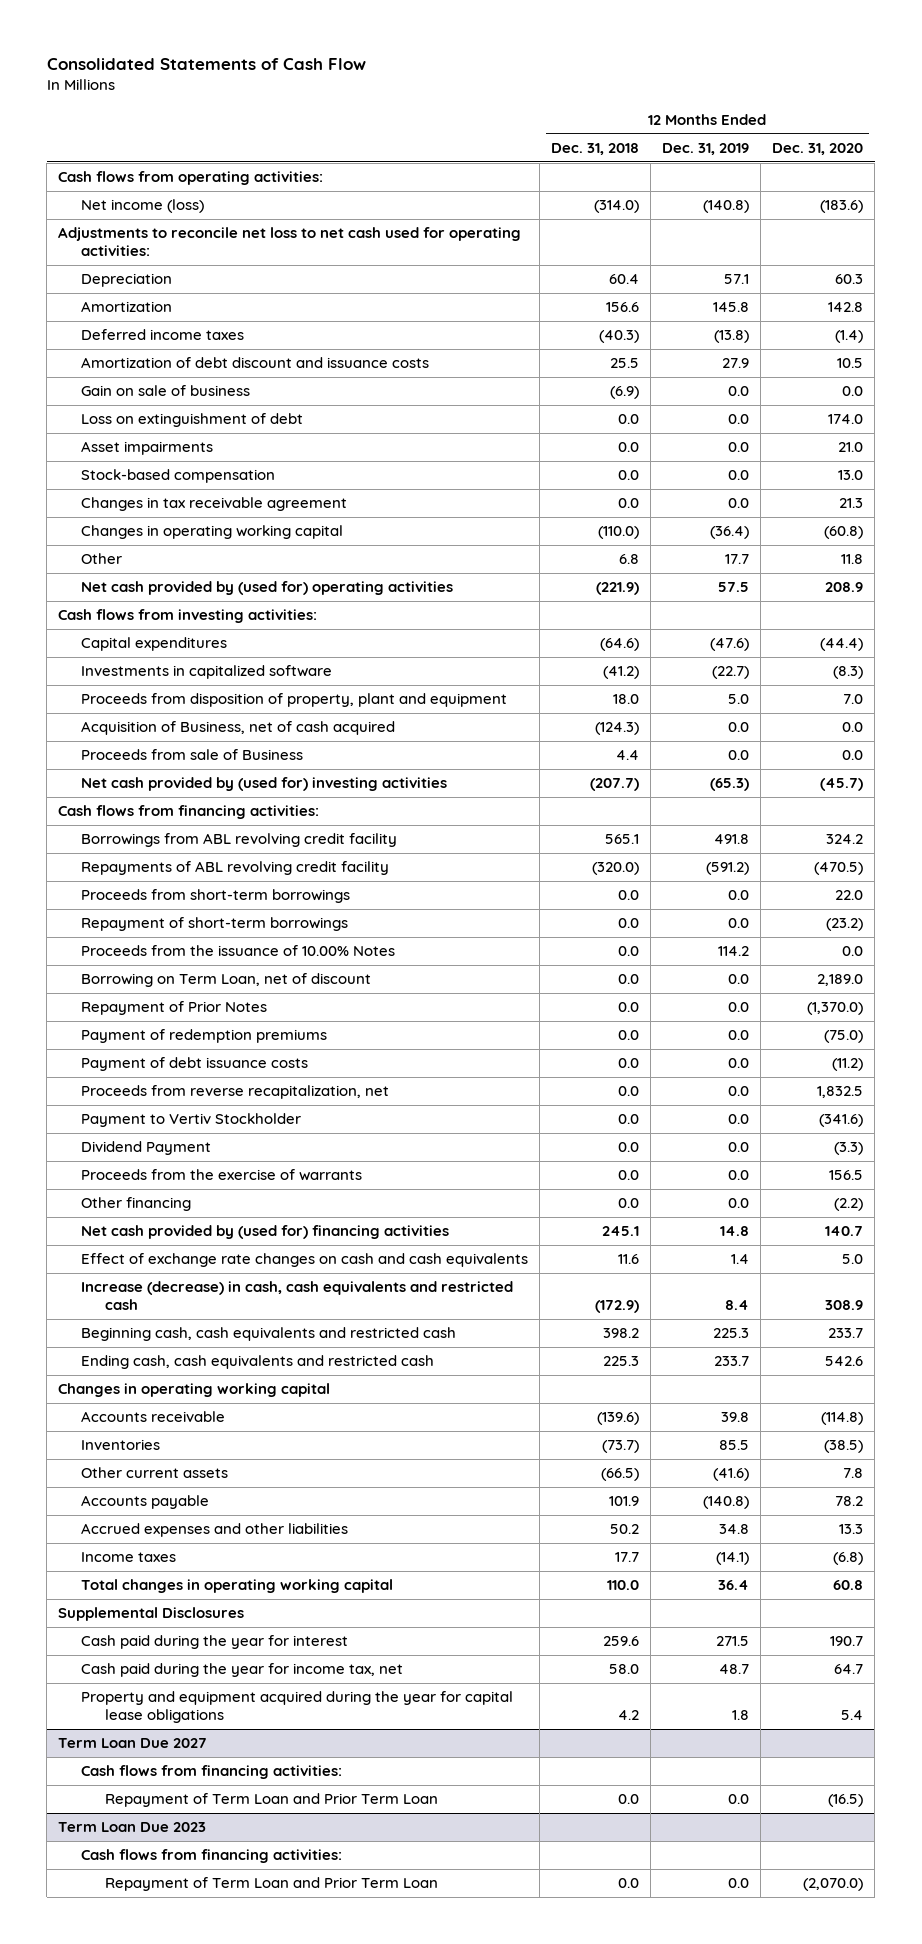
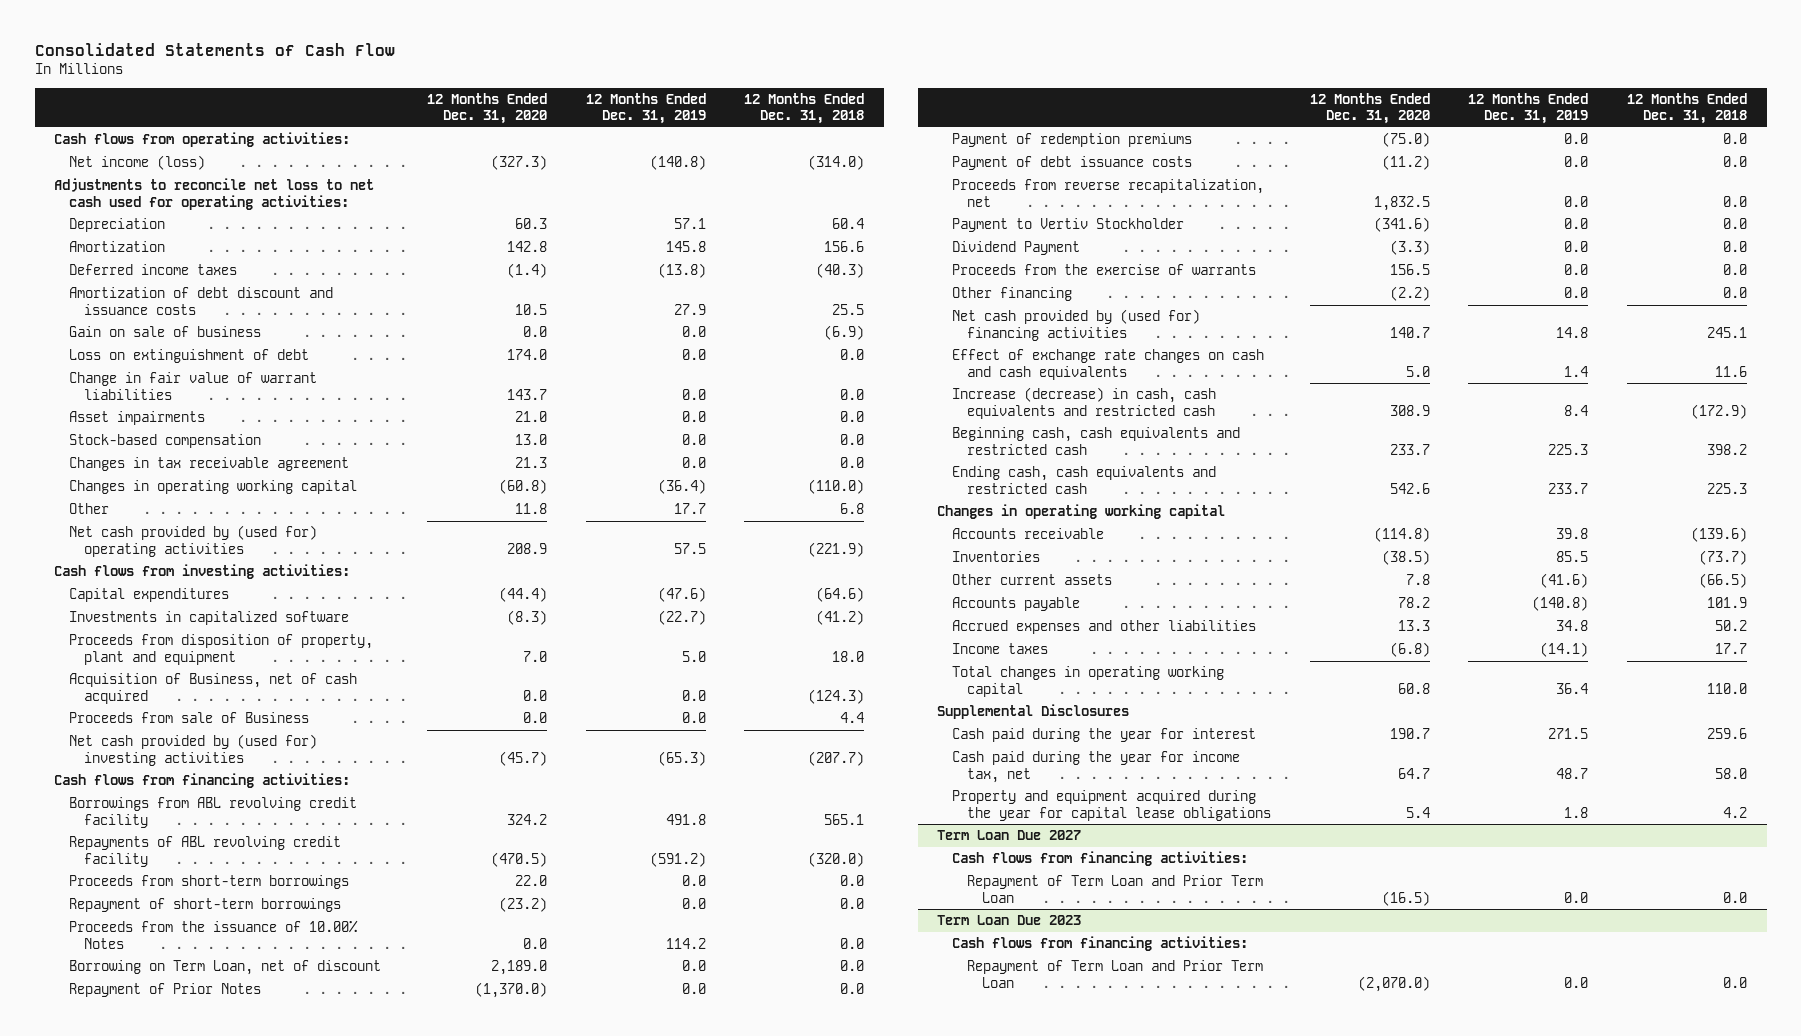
[820,200,864,214] (183.6) -> [490,155,547,171] (327.3)
none -> [69,372,318,400] Change in fair value of warrant liabilities

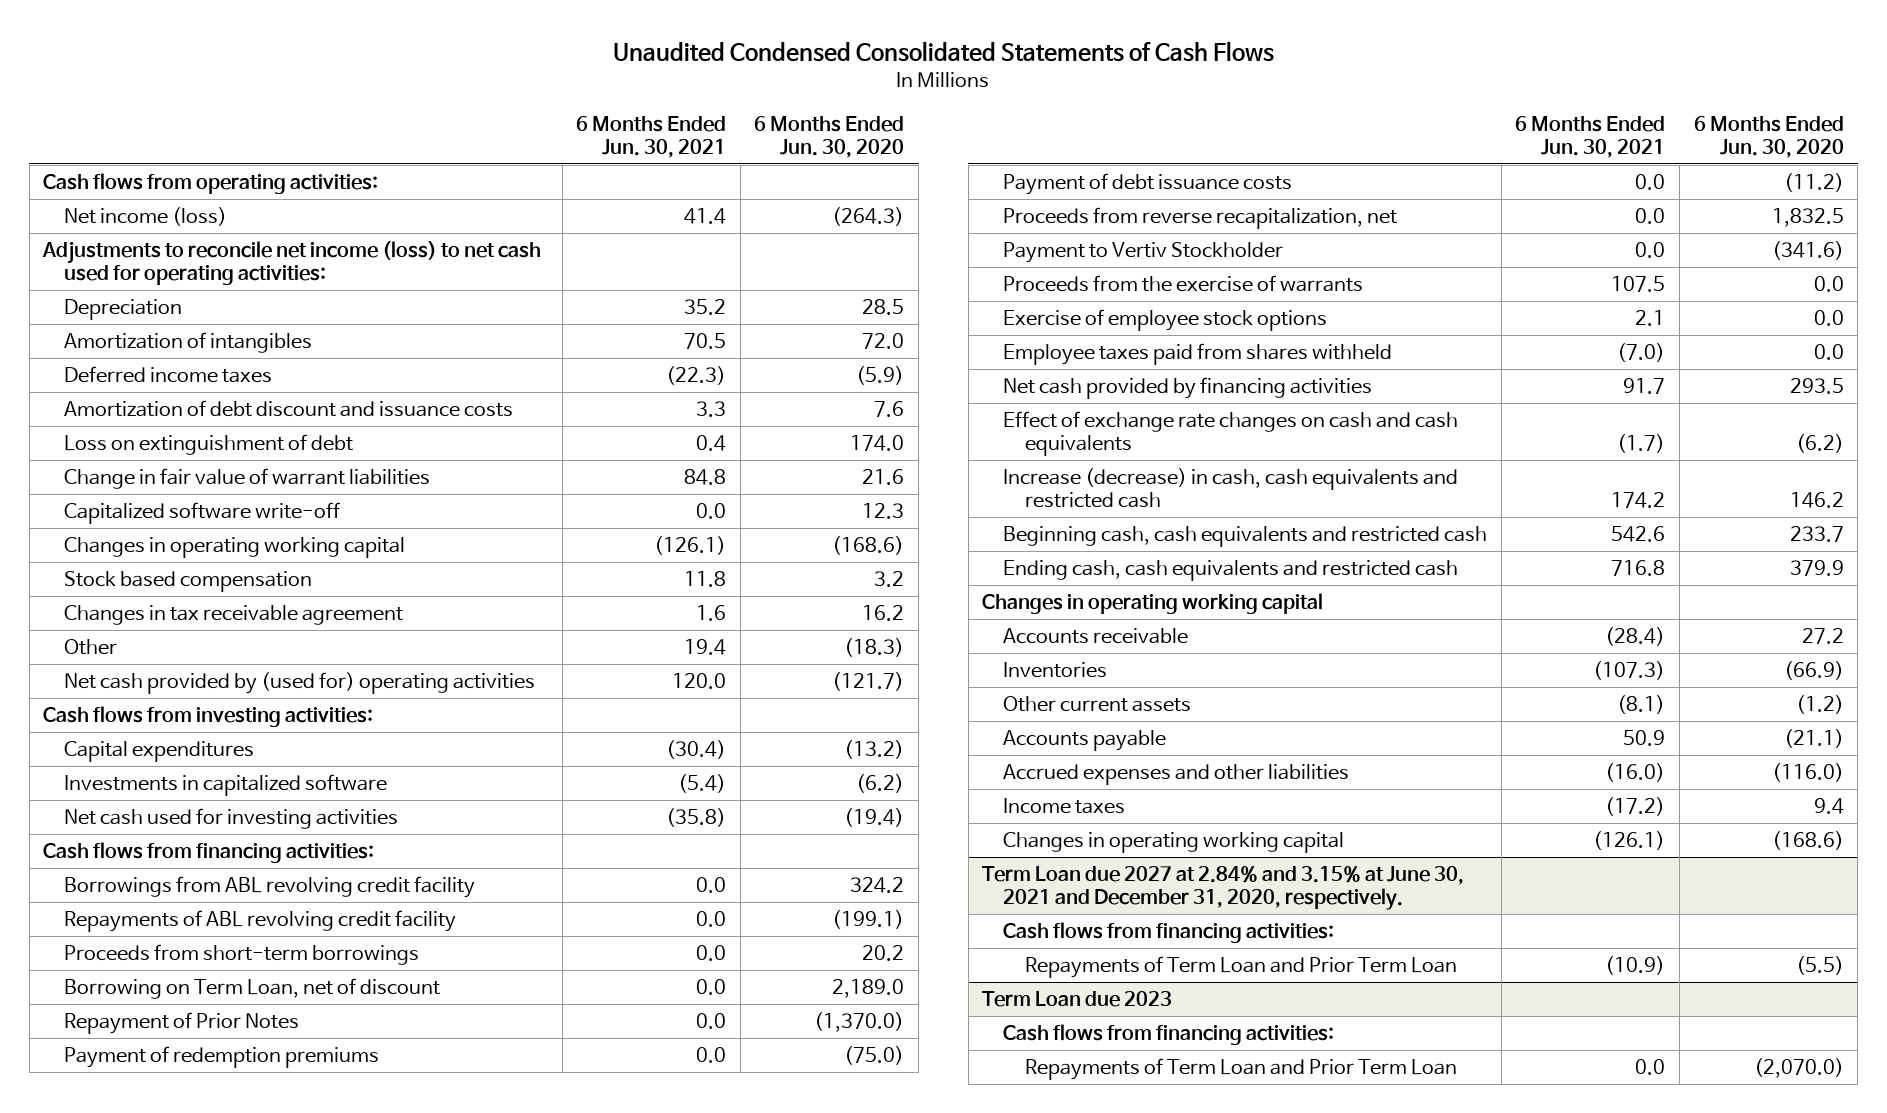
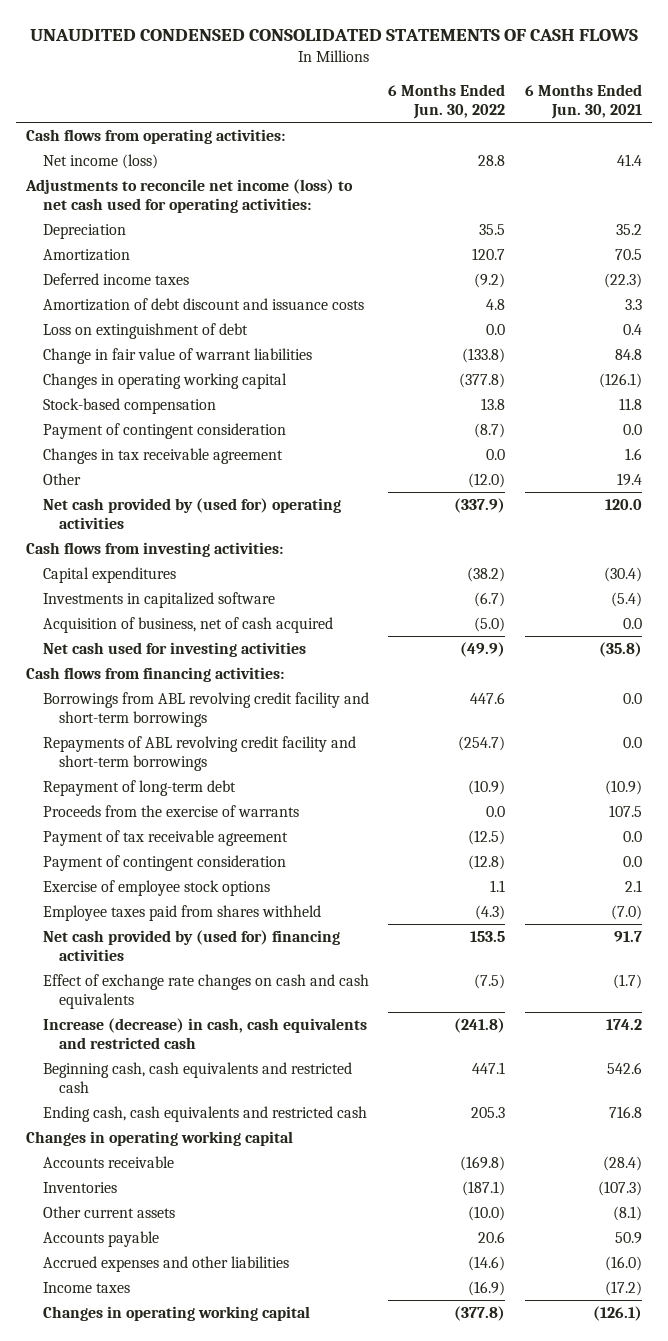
[613,40,1275,62] Unaudited Condensed Consolidated Statements of Cash Flows -> [30,28,639,41] UNAUDITED CONDENSED CONSOLIDATED STATEMENTS OF CASH FLOWS
[754,115,905,158] 6 Months Ended Jun. 30, 2020 -> none
none -> [388,83,506,120] 6 Months Ended Jun. 30, 2022
[64,332,313,354] Amortization of intangibles -> [42,248,130,261] Amortization
[64,502,341,525] Capitalized software write-off -> none
[64,571,313,593] Stock based compensation -> [42,397,216,414] Stock-based compensation
none -> [42,422,286,439] Payment of contingent consideration
none -> [42,616,333,633] Acquisition of business, net of cash acquired
[64,944,420,966] Proceeds from short-term borrowings -> none
[64,978,441,1000] Borrowing on Term Loan, net of discount -> none
[64,1012,300,1035] Repayment of Prior Notes -> none
[64,1046,380,1069] Payment of redemption premiums -> none
[1003,173,1293,196] Payment of debt issuance costs -> none
[1003,207,1398,230] Proceeds from reverse recapitalization, net -> none
[1003,242,1284,264] Payment to Vertiv Stockholder -> none
[64,876,476,899] Borrowings from ABL revolving credit facility -> [42,691,369,728] Borrowings from ABL revolving credit facility and short-term borrowings
[64,910,457,933] Repayments of ABL revolving credit facility -> [42,735,356,772] Repayments of ABL revolving credit facility and short-term borrowings
none -> [42,779,236,796] Repayment of long-term debt
none -> [42,829,288,846] Payment of tax receivable agreement
none -> [42,854,286,871] Payment of contingent consideration
[1003,377,1373,400] Net cash provided by financing activities -> [42,929,340,962] Net cash provided by (used for) financing activities
[982,866,1465,911] Term Loan due 2027 at 2.84% and 3.15% at June 30, 2021 and December 31, 2020, respectively. -> none
[1003,922,1335,944] Cash flows from financing activities: -> none
[1024,956,1457,979] Repayments of Term Loan and Prior Term Loan -> none
[982,991,1173,1008] Term Loan due 2023 -> none
[1003,1024,1335,1046] Cash flows from financing activities: -> none
[1024,1058,1457,1081] Repayments of Term Loan and Prior Term Loan -> none

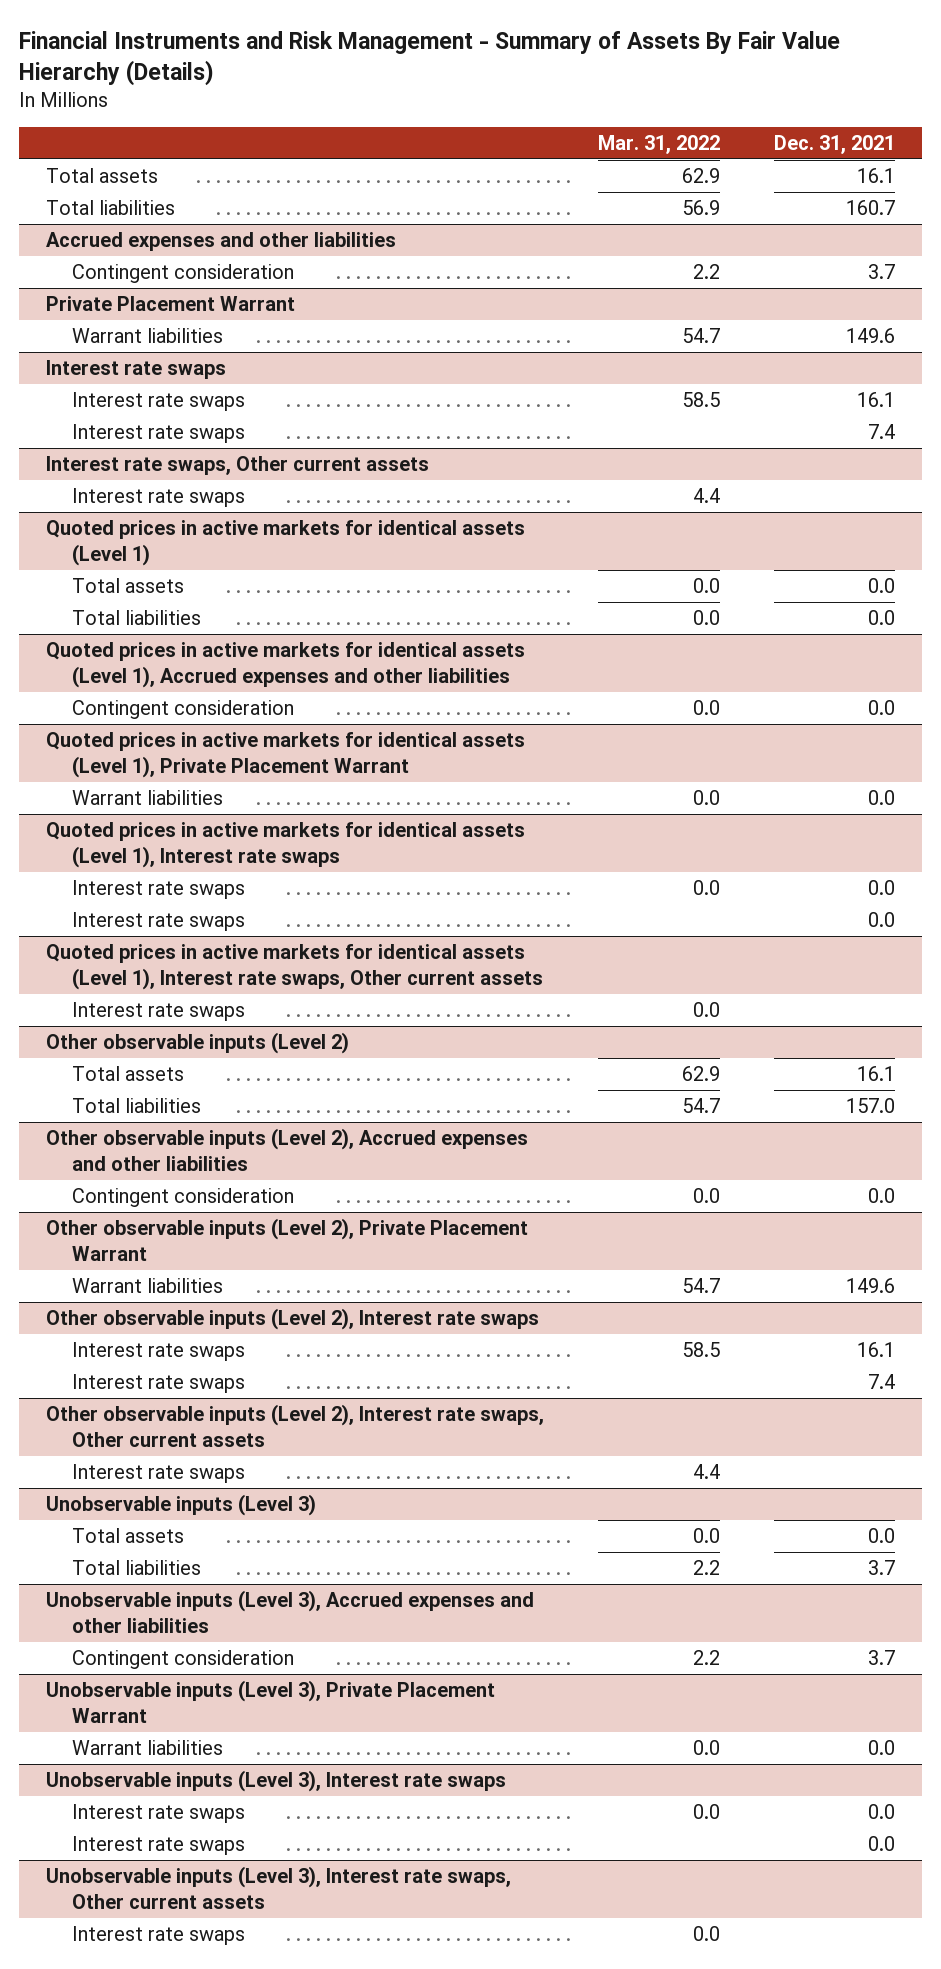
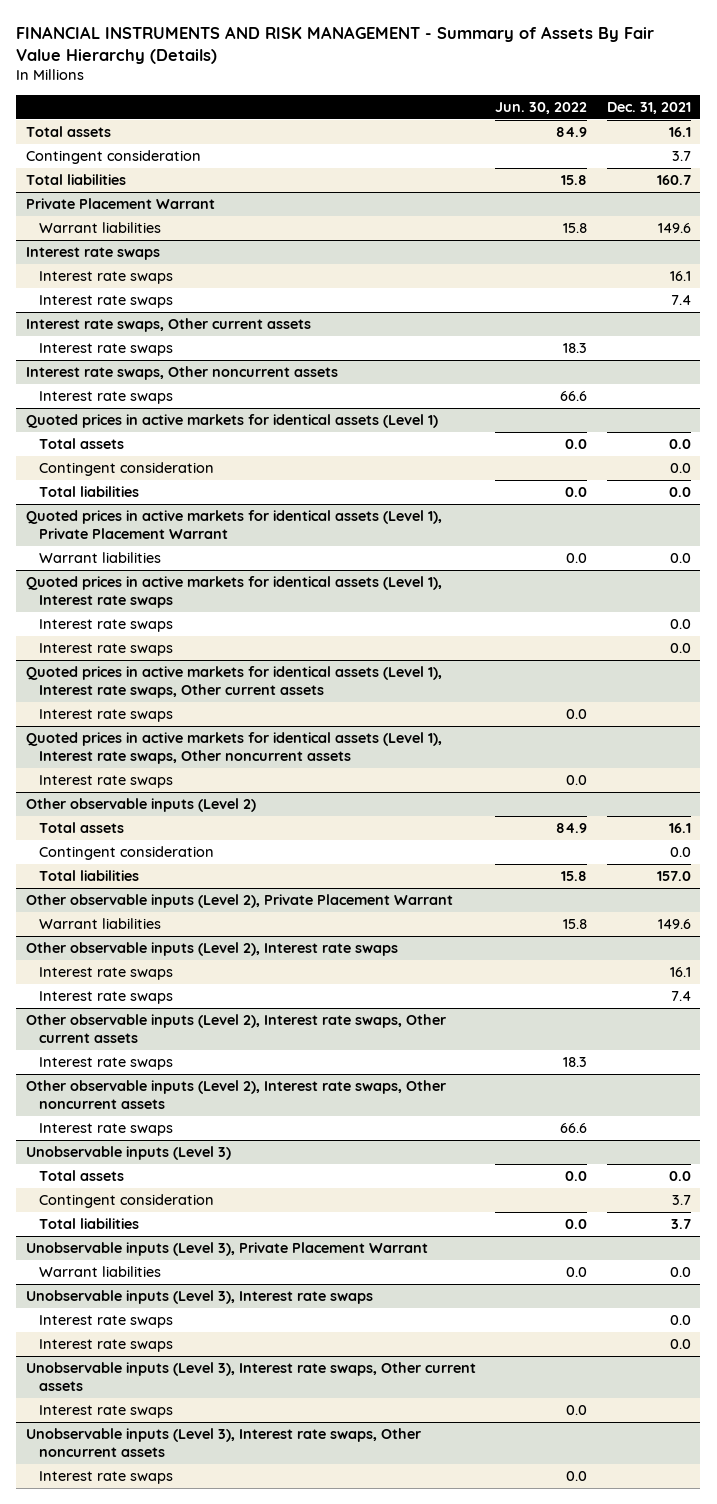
[18,31,840,87] Financial Instruments and Risk Management - Summary of Assets By Fair Value Hierarchy (Details) -> [16,25,655,64] FINANCIAL INSTRUMENTS AND RISK MANAGEMENT - Summary of Assets By Fair Value Hierarchy (Details)
[598,135,721,155] Mar. 31, 2022 -> none
none -> [495,101,588,114] Jun. 30, 2022
[45,232,396,252] Accrued expenses and other liabilities -> none
[45,200,175,216] Total liabilities -> [25,174,126,186] Total liabilities
none -> [25,366,338,381] Interest rate swaps, Other noncurrent assets
none -> [38,391,173,405] Interest rate swaps
[45,642,525,688] Quoted prices in active markets for identical assets (Level 1), Accrued expenses and other liabilities -> none
[72,610,202,626] Total liabilities -> [38,486,139,498] Total liabilities
none -> [25,732,442,765] Quoted prices in active markets for identical assets (Level 1), Interest rate swaps, Other noncurrent assets
none -> [38,775,173,789] Interest rate swaps
[45,1128,528,1171] Other observable inputs (Level 2), Accrued expenses and other liabilities -> none
[72,1098,202,1114] Total liabilities -> [38,870,139,882] Total liabilities
none -> [25,1080,446,1110] Other observable inputs (Level 2), Interest rate swaps, Other noncurrent assets
none -> [38,1123,173,1137] Interest rate swaps
[45,1590,534,1633] Unobservable inputs (Level 3), Accrued expenses and other liabilities -> none
[72,1560,202,1576] Total liabilities -> [38,1218,139,1230] Total liabilities
none -> [25,1428,421,1458] Unobservable inputs (Level 3), Interest rate swaps, Other noncurrent assets
none -> [38,1471,173,1485] Interest rate swaps

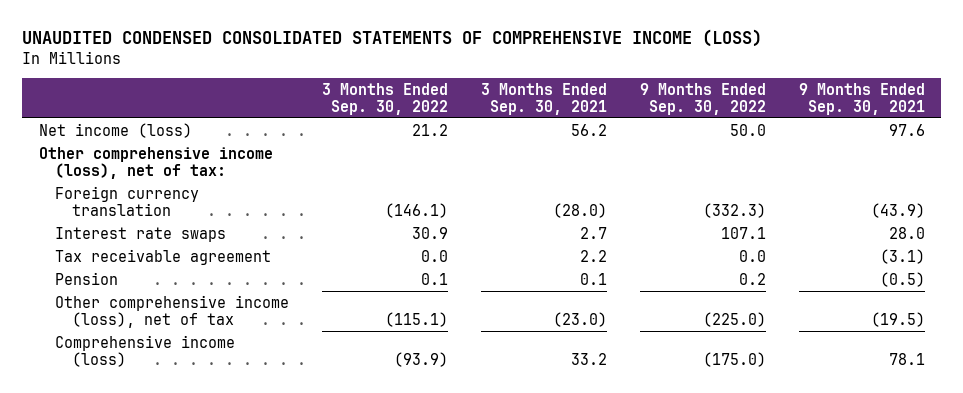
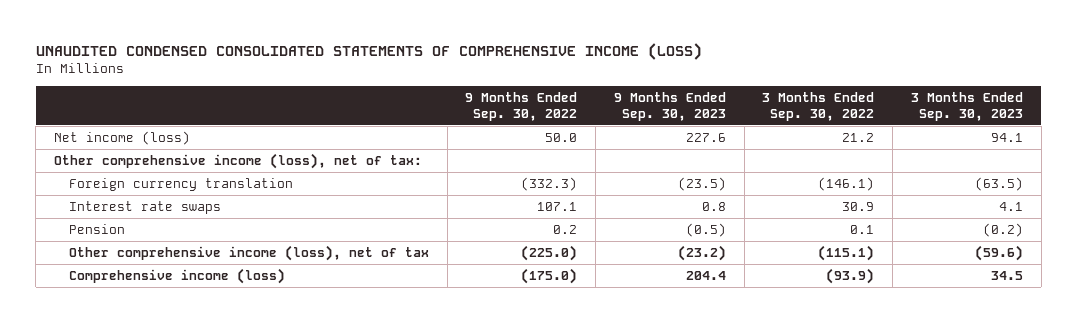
[480,82,607,115] 3 Months Ended Sep. 30, 2021 -> none
[798,82,925,115] 9 Months Ended Sep. 30, 2021 -> none
none -> [613,91,726,121] 9 Months Ended Sep. 30, 2023
none -> [910,91,1023,121] 3 Months Ended Sep. 30, 2023
[55,248,272,265] Tax receivable agreement -> none

